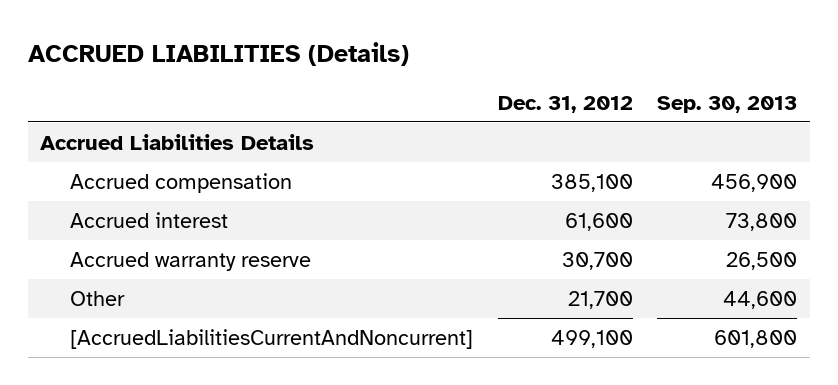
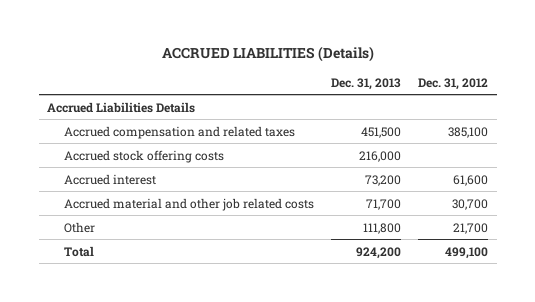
[657,95,798,113] Sep. 30, 2013 -> none
none -> [331,77,402,90] Dec. 31, 2013
[70,172,293,193] Accrued compensation -> [64,125,296,139] Accrued compensation and related taxes
none -> [64,149,225,163] Accrued stock offering costs
[70,251,312,271] Accrued warranty reserve -> none
none -> [64,197,315,211] Accrued material and other job related costs
[70,328,474,349] [AccruedLiabilitiesCurrentAndNoncurrent] -> [64,245,95,257] Total

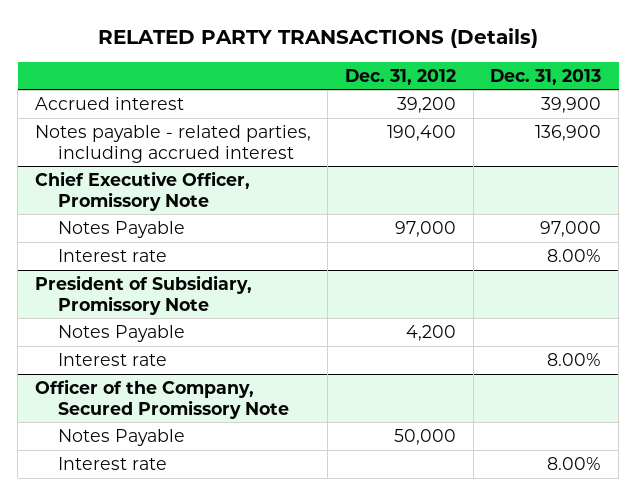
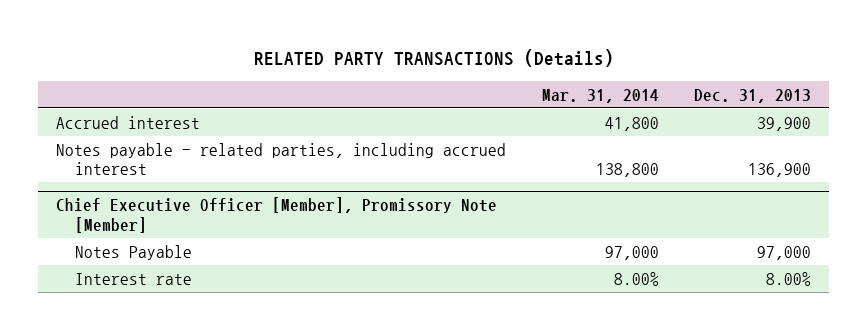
[345,68,457,85] Dec. 31, 2012 -> none
none -> [541,88,659,103] Mar. 31, 2014
[34,170,250,211] Chief Executive Officer, Promissory Note -> [56,197,498,233] Chief Executive Officer [Member], Promissory Note [Member]
[34,274,252,315] President of Subsidiary, Promissory Note -> none
[57,324,185,342] Notes Payable -> none
[57,352,167,366] Interest rate -> none
[34,378,289,419] Officer of the Company, Secured Promissory Note -> none
[57,428,185,446] Notes Payable -> none
[57,456,167,470] Interest rate -> none

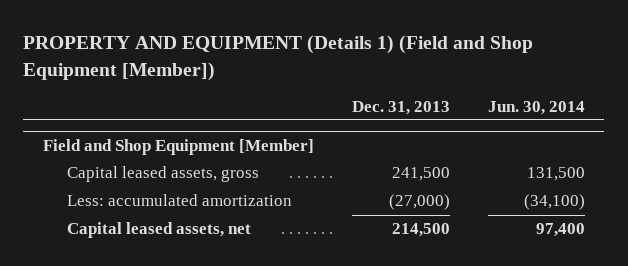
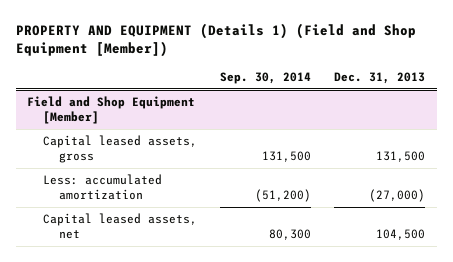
[488,100,586,115] Jun. 30, 2014 -> none
none -> [220,72,312,85] Sep. 30, 2014
[391,167,450,182] 241,500 -> [376,151,426,163] 131,500
[391,223,450,238] 214,500 -> [376,229,426,241] 104,500

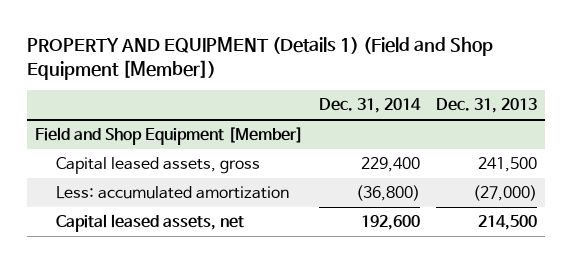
[220,72,312,85] Sep. 30, 2014 -> none
none -> [319,98,422,114] Dec. 31, 2014
[376,151,426,163] 131,500 -> [477,157,537,173] 241,500
[376,229,426,241] 104,500 -> [477,215,537,231] 214,500

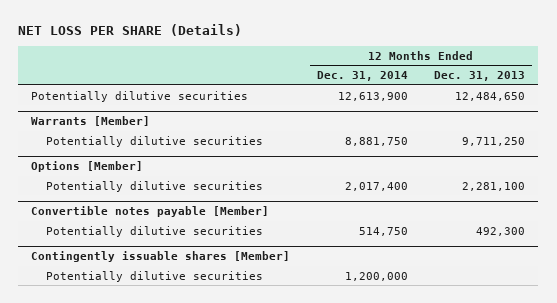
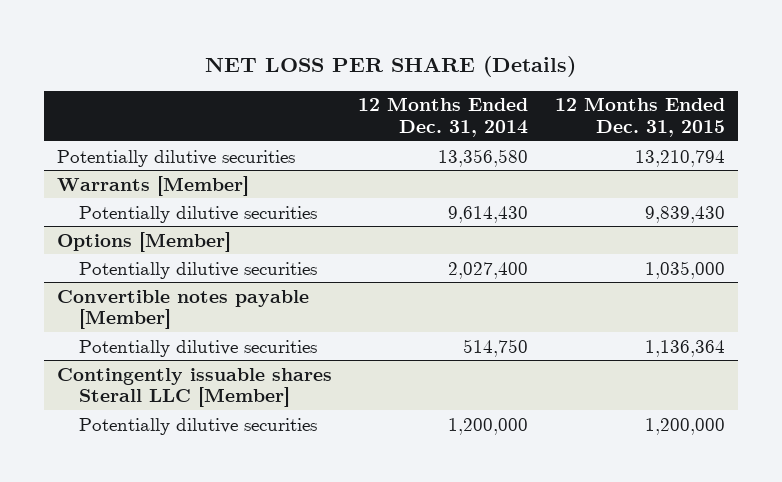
[434,71,526,82] Dec. 31, 2013 -> none
none -> [554,97,725,138] 12 Months Ended Dec. 31, 2015
[337,91,408,101] 12,613,900 -> [438,148,529,167] 13,356,580
[344,136,408,146] 8,881,750 -> [448,205,529,223] 9,614,430
[344,181,408,191] 2,017,400 -> [448,261,529,279] 2,027,400
[31,251,291,263] Contingently issuable shares [Member] -> [56,367,332,408] Contingently issuable shares Sterall LLC [Member]

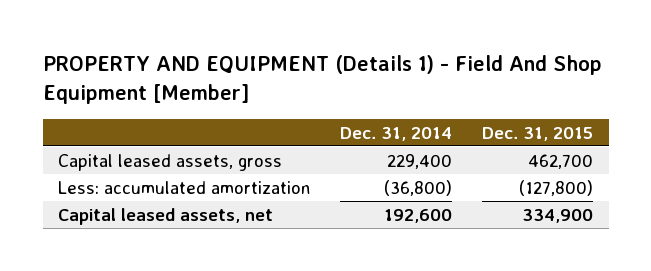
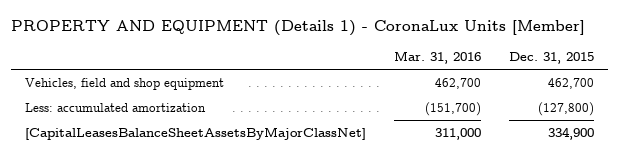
[42,55,602,105] PROPERTY AND EQUIPMENT (Details 1) - Field And Shop Equipment [Member] -> [10,20,585,37] PROPERTY AND EQUIPMENT (Details 1) - CoronaLux Units [Member]
[340,126,453,141] Dec. 31, 2014 -> none
none -> [393,51,481,65] Mar. 31, 2016
[57,154,282,172] Capital leased assets, gross -> [24,78,224,91] Vehicles, field and shop equipment
[57,208,273,226] Capital leased assets, net -> [24,127,366,141] [CapitalLeasesBalanceSheetAssetsByMajorClassNet]

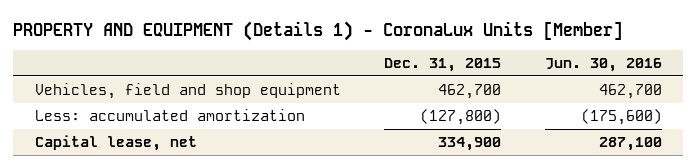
[393,51,481,65] Mar. 31, 2016 -> none
none -> [544,58,662,73] Jun. 30, 2016
[24,127,366,141] [CapitalLeasesBalanceSheetAssetsByMajorClassNet] -> [34,134,197,151] Capital lease, net

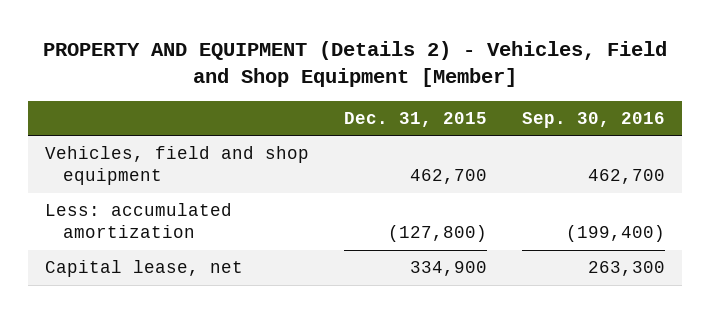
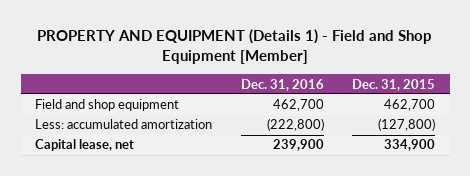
[43,40,668,87] PROPERTY AND EQUIPMENT (Details 2) - Vehicles, Field and Shop Equipment [Member] -> [37,28,433,65] PROPERTY AND EQUIPMENT (Details 1) - Field and Shop Equipment [Member]
[521,111,665,128] Sep. 30, 2016 -> none
none -> [240,78,324,91] Dec. 31, 2016
[45,146,310,186] Vehicles, field and shop equipment -> [35,99,180,112] Field and shop equipment

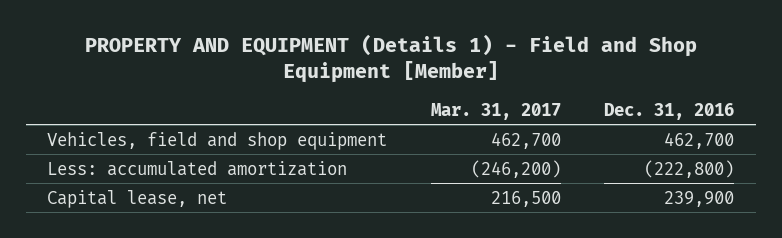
[352,78,436,91] Dec. 31, 2015 -> none
none -> [430,102,561,120] Mar. 31, 2017
[35,99,180,112] Field and shop equipment -> [47,131,388,150] Vehicles, field and shop equipment

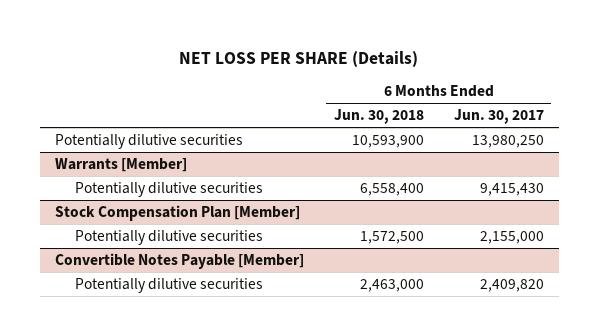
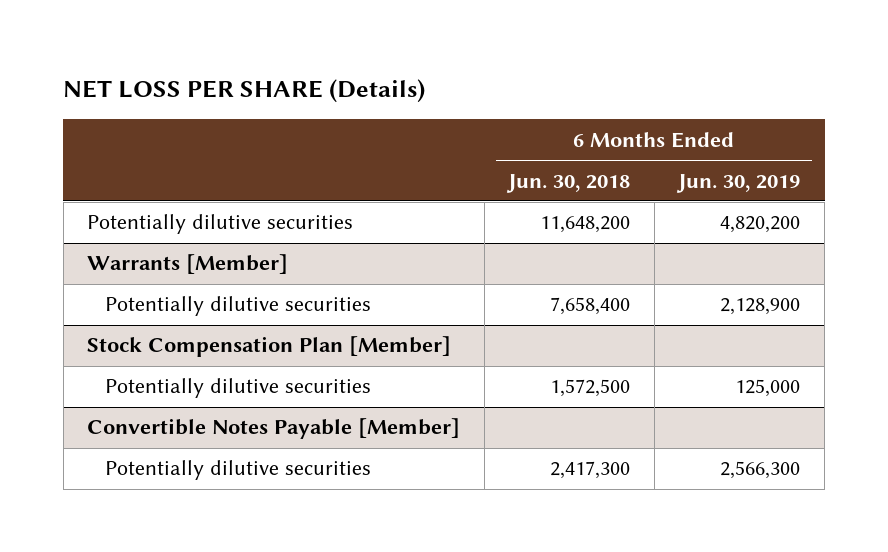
[453,109,544,125] Jun. 30, 2017 -> none
none -> [676,173,801,193] Jun. 30, 2019
[351,135,424,149] 10,593,900 -> [540,216,631,234] 11,648,200
[359,183,424,197] 6,558,400 -> [550,297,631,316] 7,658,400
[359,279,424,293] 2,463,000 -> [550,461,631,480] 2,417,300

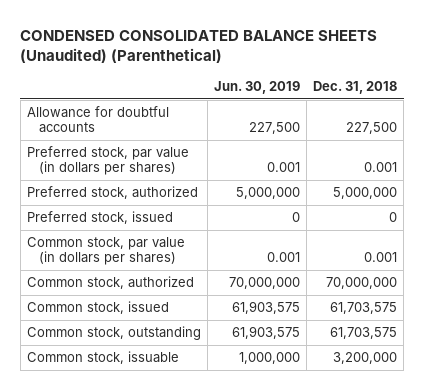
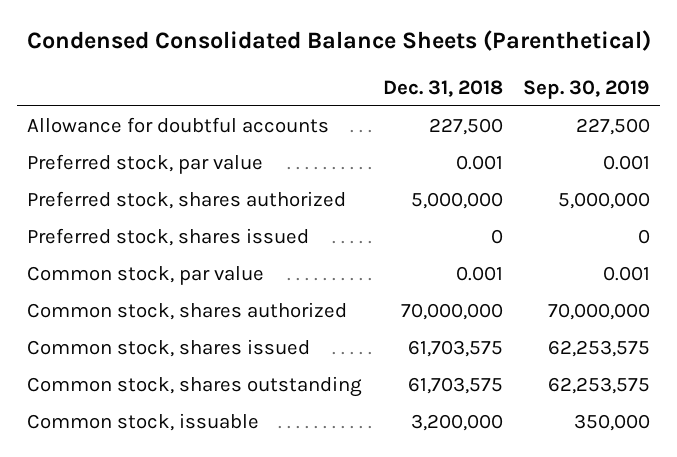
[20,29,378,63] CONDENSED CONSOLIDATED BALANCE SHEETS (Unaudited) (Parenthetical) -> [26,30,651,52] Condensed Consolidated Balance Sheets (Parenthetical)
[213,81,300,95] Jun. 30, 2019 -> none
none -> [523,79,651,99] Sep. 30, 2019
[26,146,189,176] Preferred stock, par value (in dollars per shares) -> [27,153,264,174] Preferred stock, par value
[26,186,198,200] Preferred stock, authorized -> [27,190,347,209] Preferred stock, shares authorized
[26,211,173,225] Preferred stock, issued -> [27,227,310,246] Preferred stock, shares issued
[26,237,185,266] Common stock, par value (in dollars per shares) -> [27,265,265,285] Common stock, par value
[26,276,194,290] Common stock, authorized -> [27,301,348,320] Common stock, shares authorized
[26,301,169,315] Common stock, issued -> [27,338,311,357] Common stock, shares issued
[26,326,201,341] Common stock, outstanding -> [27,375,363,397] Common stock, shares outstanding

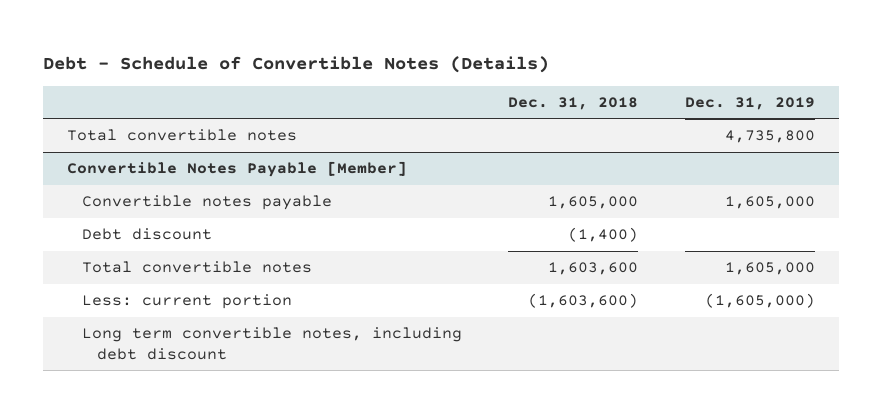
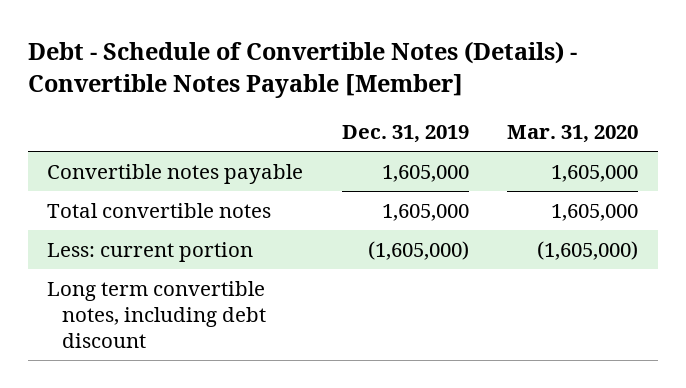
[43,56,550,74] Debt - Schedule of Convertible Notes (Details) -> [27,40,577,98] Debt - Schedule of Convertible Notes (Details) - Convertible Notes Payable [Member]
[508,96,639,110] Dec. 31, 2018 -> none
none -> [507,125,639,144] Mar. 31, 2020
[66,129,297,142] Total convertible notes -> none
[66,161,407,178] Convertible Notes Payable [Member] -> none
[81,228,212,241] Debt discount -> none

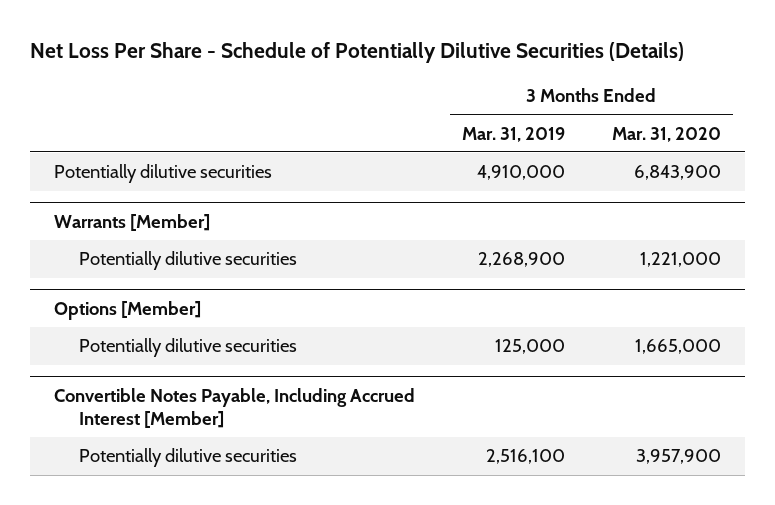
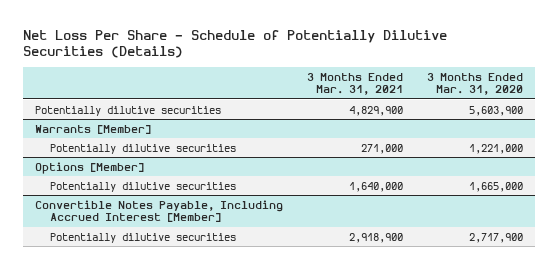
[461,126,565,142] Mar. 31, 2019 -> none
none -> [307,72,404,96] 3 Months Ended Mar. 31, 2021
[634,165,722,181] 6,843,900 -> [468,105,523,116] 5,603,900
[636,449,722,465] 3,957,900 -> [468,232,523,243] 2,717,900

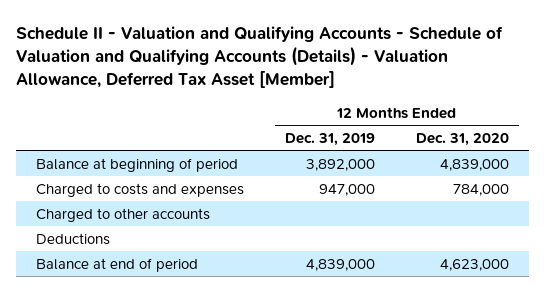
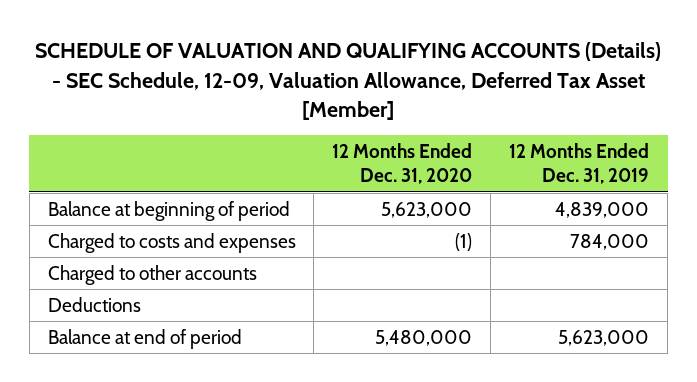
[15,25,503,88] Schedule II - Valuation and Qualifying Accounts - Schedule of Valuation and Qualifying Accounts (Details) - Valuation Allowance, Deferred Tax Asset [Member] -> [35,42,662,120] SCHEDULE OF VALUATION AND QUALIFYING ACCOUNTS (Details) - SEC Schedule, 12-09, Valuation Allowance, Deferred Tax Asset [Member]
[305,158,375,171] 3,892,000 -> [555,201,650,218] 4,839,000
[439,158,509,171] 4,839,000 -> [381,201,473,218] 5,623,000
[318,183,375,196] 947,000 -> [570,233,650,250] 784,000
[452,183,509,196] 784,000 -> [455,232,473,251] (1)
[305,258,375,271] 4,839,000 -> [558,329,650,346] 5,623,000
[439,258,509,271] 4,623,000 -> [375,329,473,346] 5,480,000

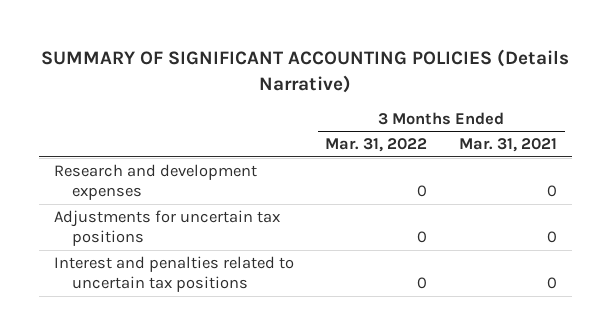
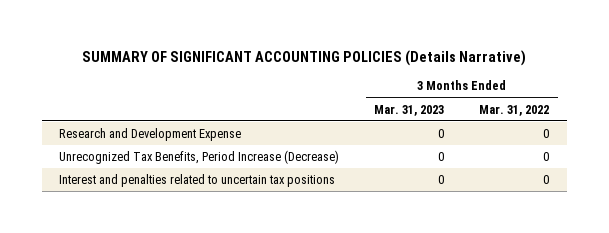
[458,138,557,153] Mar. 31, 2021 -> none
none -> [374,104,445,116] Mar. 31, 2023
[54,163,258,201] Research and development expenses -> [59,128,242,142] Research and Development Expense
[54,209,281,247] Adjustments for uncertain tax positions -> [59,150,340,165] Unrecognized Tax Benefits, Period Increase (Decrease)

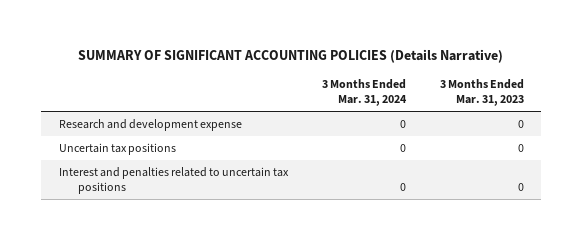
[479,104,550,116] Mar. 31, 2022 -> none
none -> [321,79,407,107] 3 Months Ended Mar. 31, 2024
[59,128,242,142] Research and Development Expense -> [58,118,242,131] Research and development expense
[59,150,340,165] Unrecognized Tax Benefits, Period Increase (Decrease) -> [58,142,176,155] Uncertain tax positions

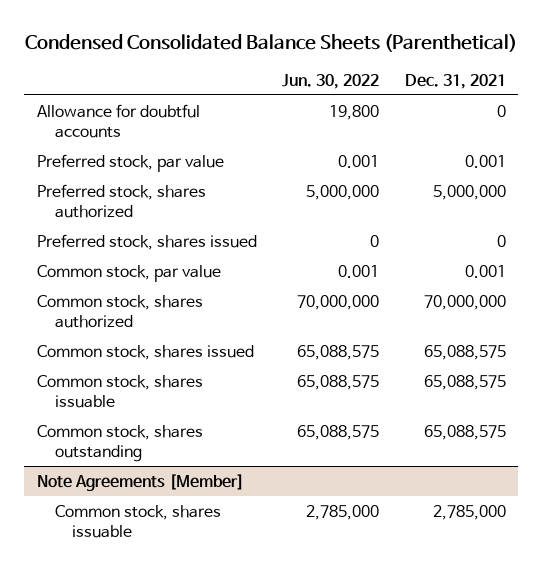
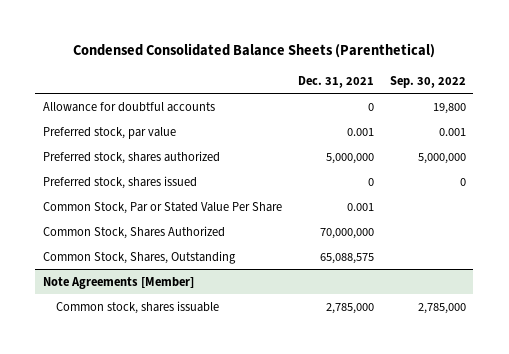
[282,73,380,89] Jun. 30, 2022 -> none
none -> [389,75,466,88] Sep. 30, 2022
[36,344,254,360] Common stock, shares issued -> none
[36,374,203,408] Common stock, shares issuable -> none
[36,264,221,282] Common stock, par value -> [43,201,283,214] Common Stock, Par or Stated Value Per Share
[36,294,203,328] Common stock, shares authorized -> [43,225,226,239] Common Stock, Shares Authorized
[36,424,203,462] Common stock, shares outstanding -> [43,250,237,264] Common Stock, Shares, Outstanding

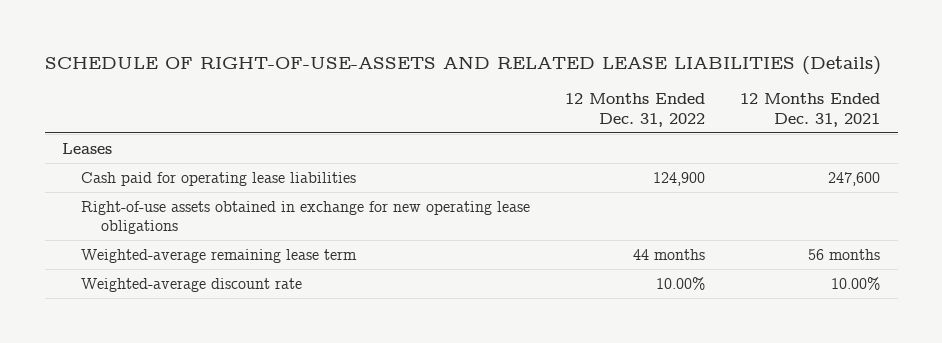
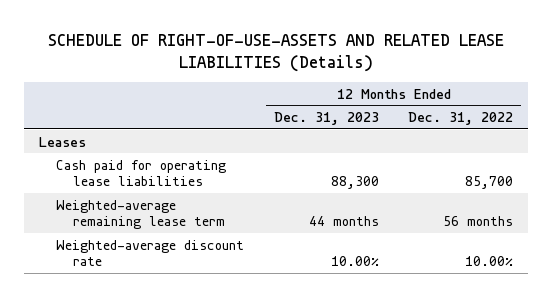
[740,93,881,127] 12 Months Ended Dec. 31, 2021 -> none
none -> [273,112,379,126] Dec. 31, 2023
[81,200,531,235] Right-of-use assets obtained in exchange for new operating lease obligations -> none
[653,171,706,186] 124,900 -> [465,176,514,190] 85,700
[633,248,706,260] 44 months -> [443,216,514,227] 56 months

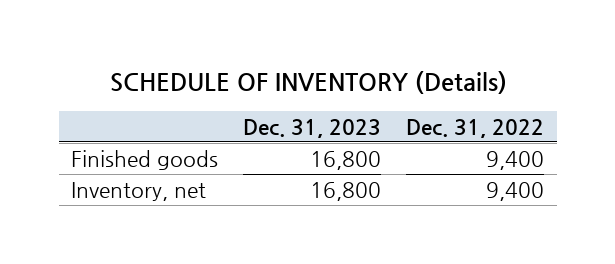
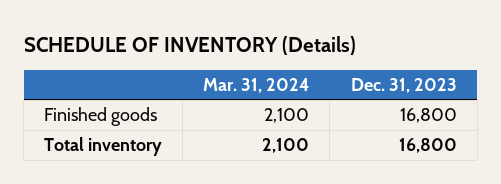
[406,118,545,138] Dec. 31, 2022 -> none
none -> [203,77,310,93] Mar. 31, 2024
[71,181,207,201] Inventory, net -> [44,137,163,157] Total inventory

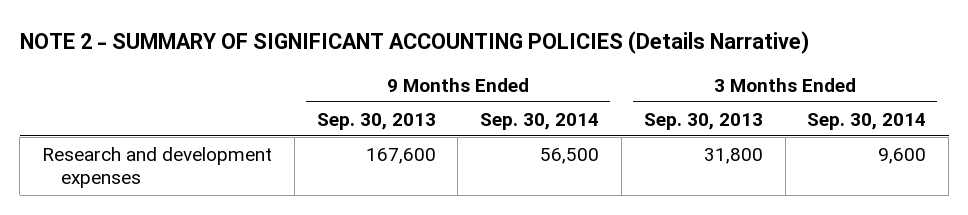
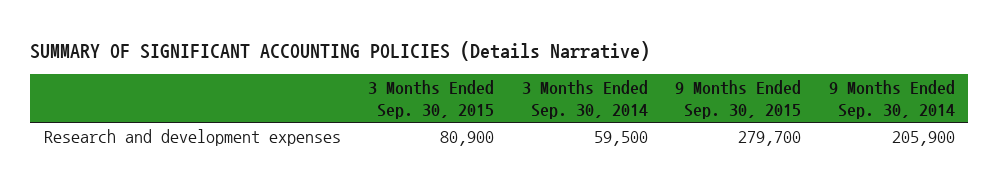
[19,31,809,55] NOTE 2 - SUMMARY OF SIGNIFICANT ACCOUNTING POLICIES (Details Narrative) -> [29,40,650,61] SUMMARY OF SIGNIFICANT ACCOUNTING POLICIES (Details Narrative)
[316,112,436,130] Sep. 30, 2013 -> none
[643,112,763,130] Sep. 30, 2013 -> none
none -> [368,80,495,119] 3 Months Ended Sep. 30, 2015
none -> [675,80,802,119] 9 Months Ended Sep. 30, 2015
[540,147,600,164] 56,500 -> [891,130,955,146] 205,900
[878,147,927,164] 9,600 -> [593,130,648,146] 59,500

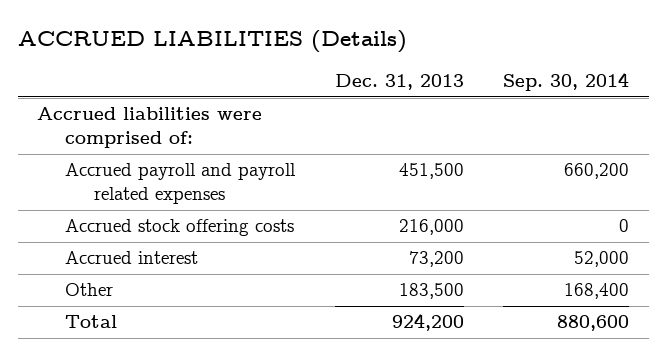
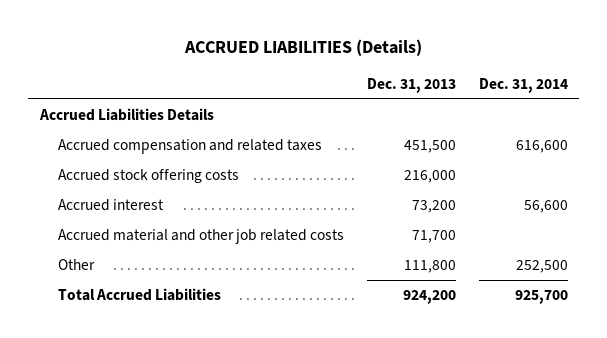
[502,72,629,92] Sep. 30, 2014 -> none
none -> [478,77,568,93] Dec. 31, 2014
[37,107,263,149] Accrued liabilities were comprised of: -> none
none -> [38,108,214,122] Accrued Liabilities Details
[65,163,297,205] Accrued payroll and payroll related expenses -> [57,139,322,155] Accrued compensation and related taxes
none -> [57,229,344,245] Accrued material and other job related costs
[398,283,464,300] 183,500 -> [403,260,456,274] 111,800
[65,315,118,329] Total -> [57,288,221,302] Total Accrued Liabilities

